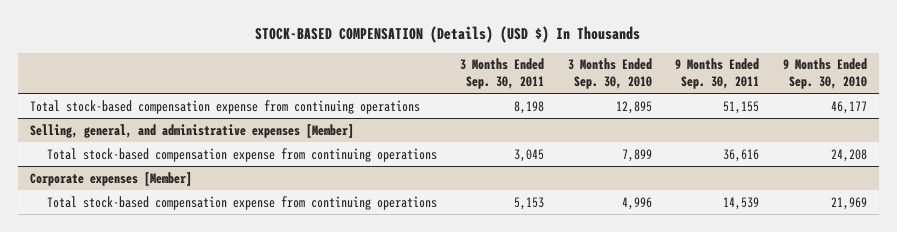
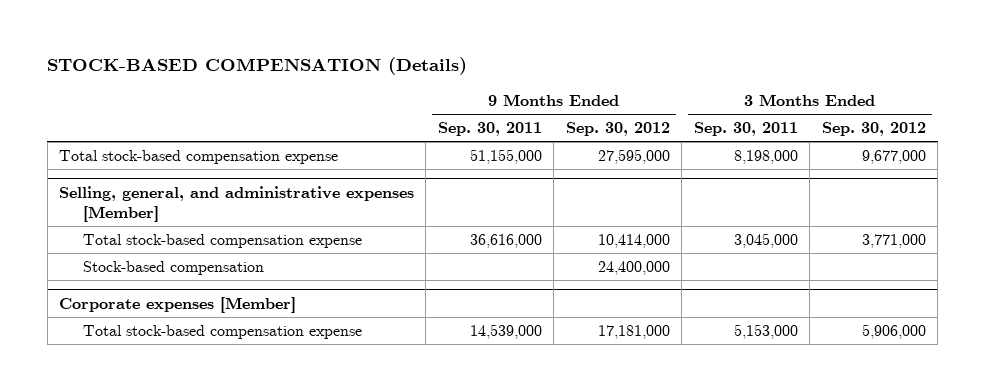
[255,26,641,44] STOCK-BASED COMPENSATION (Details) (USD $) In Thousands -> [47,57,468,76] STOCK-BASED COMPENSATION (Details)
[567,58,652,90] 3 Months Ended Sep. 30, 2010 -> none
[782,58,867,90] 9 Months Ended Sep. 30, 2010 -> none
none -> [565,122,670,137] Sep. 30, 2012
none -> [821,122,926,137] Sep. 30, 2012
[29,99,420,114] Total stock-based compensation expense from continuing operations -> [59,149,339,164] Total stock-based compensation expense
[514,100,545,114] 8,198 -> [733,149,798,164] 8,198,000
[723,100,760,114] 51,155 -> [469,148,542,164] 51,155,000
[46,147,437,162] Total stock-based compensation expense from continuing operations -> [83,233,363,248] Total stock-based compensation expense
[514,148,545,162] 3,045 -> [733,232,798,248] 3,045,000
[723,148,760,162] 36,616 -> [469,233,542,248] 36,616,000
none -> [83,260,265,275] Stock-based compensation
[46,195,437,210] Total stock-based compensation expense from continuing operations -> [83,324,363,339] Total stock-based compensation expense
[514,196,545,210] 5,153 -> [733,323,798,339] 5,153,000
[723,196,760,210] 14,539 -> [469,323,542,339] 14,539,000

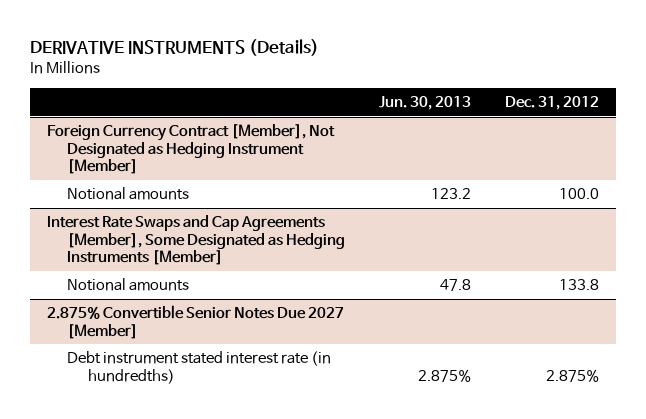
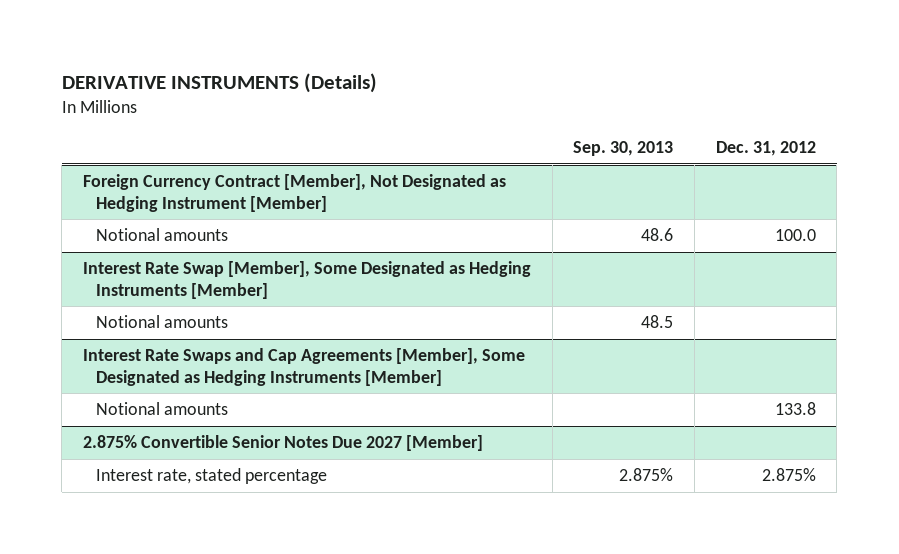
[379,95,472,110] Jun. 30, 2013 -> none
none -> [573,141,674,157] Sep. 30, 2013
none -> [82,261,531,299] Interest Rate Swap [Member], Some Designated as Hedging Instruments [Member]
none -> [95,315,228,329] Notional amounts
[67,351,332,384] Debt instrument stated interest rate (in hundredths) -> [95,468,327,485] Interest rate, stated percentage

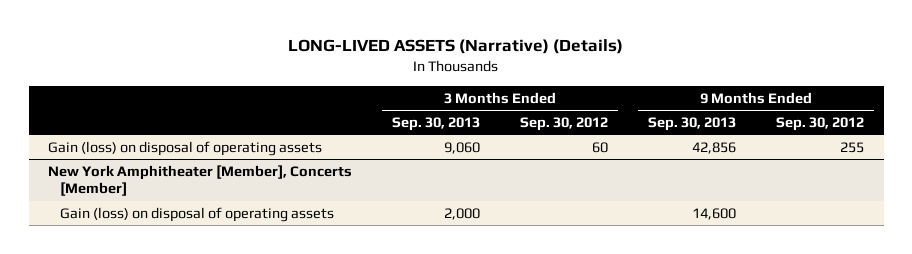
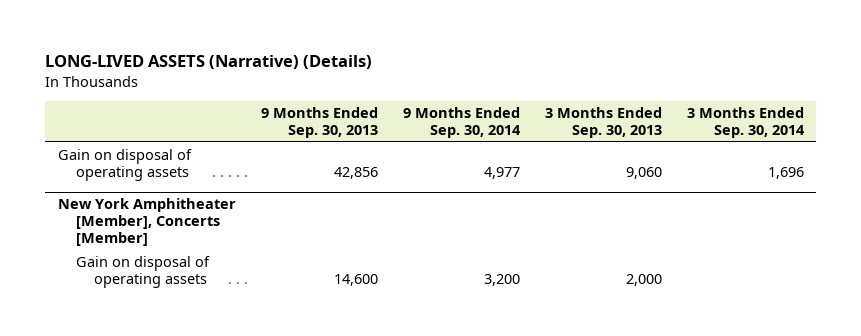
[520,117,609,132] Sep. 30, 2012 -> none
[775,117,864,132] Sep. 30, 2012 -> none
none -> [402,107,521,138] 9 Months Ended Sep. 30, 2014
none -> [686,107,805,138] 3 Months Ended Sep. 30, 2014
[48,140,323,156] Gain (loss) on disposal of operating assets -> [57,149,192,181] Gain on disposal of operating assets
[59,206,334,222] Gain (loss) on disposal of operating assets -> [76,256,211,288] Gain on disposal of operating assets

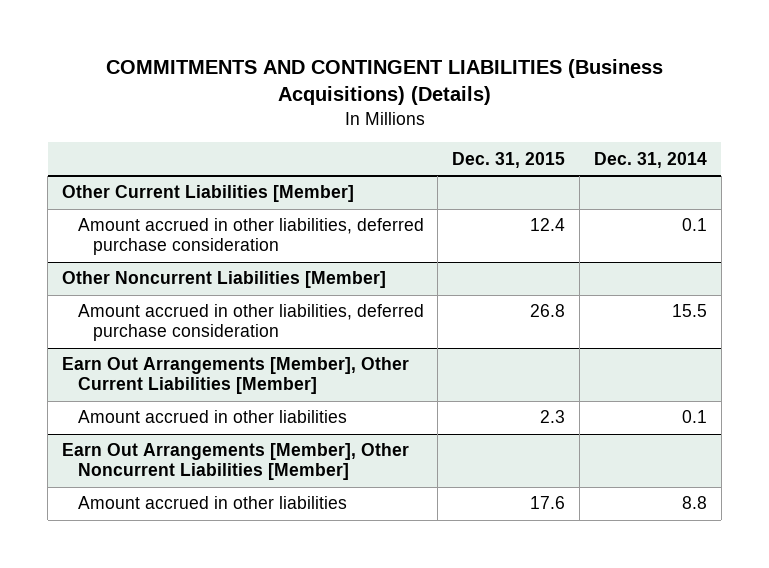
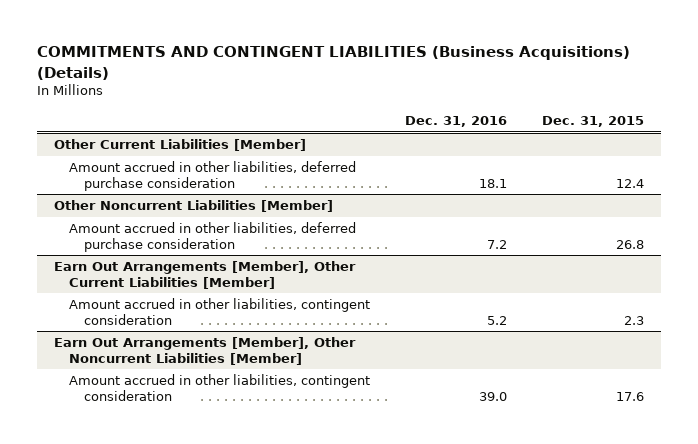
[594,151,708,168] Dec. 31, 2014 -> none
none -> [405,115,508,127] Dec. 31, 2016
[77,410,347,424] Amount accrued in other liabilities -> [69,298,371,325] Amount accrued in other liabilities, contingent consideration
[77,496,347,510] Amount accrued in other liabilities -> [69,374,371,401] Amount accrued in other liabilities, contingent consideration

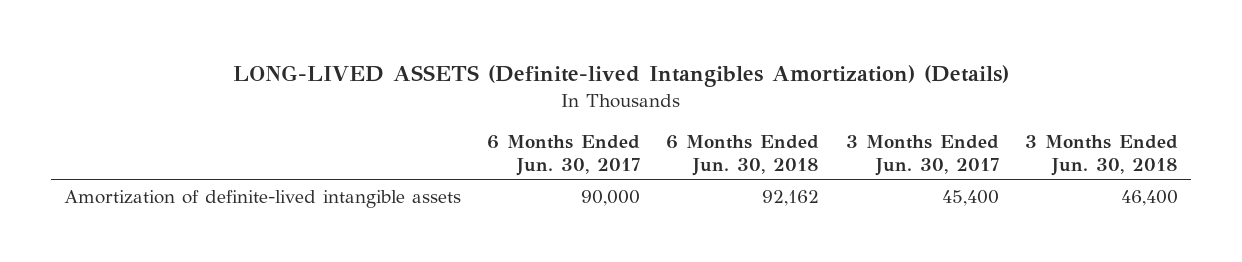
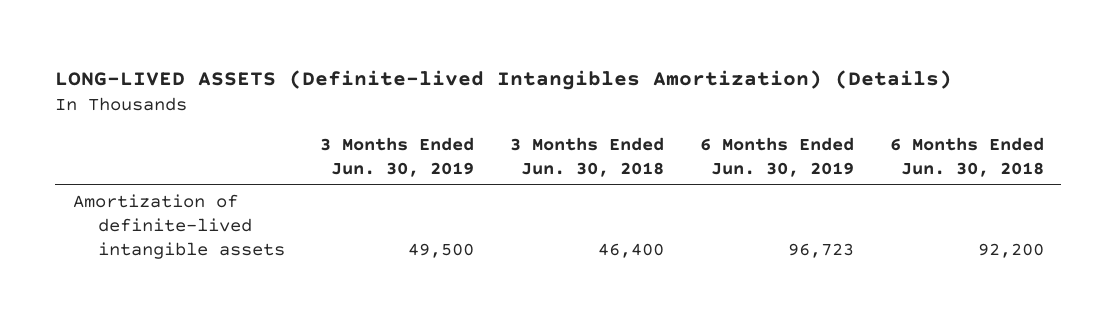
[487,134,641,177] 6 Months Ended Jun. 30, 2017 -> none
[845,134,999,177] 3 Months Ended Jun. 30, 2017 -> none
none -> [320,137,475,178] 3 Months Ended Jun. 30, 2019
none -> [699,137,854,178] 6 Months Ended Jun. 30, 2019
[762,189,820,206] 92,162 -> [977,243,1044,259] 92,200

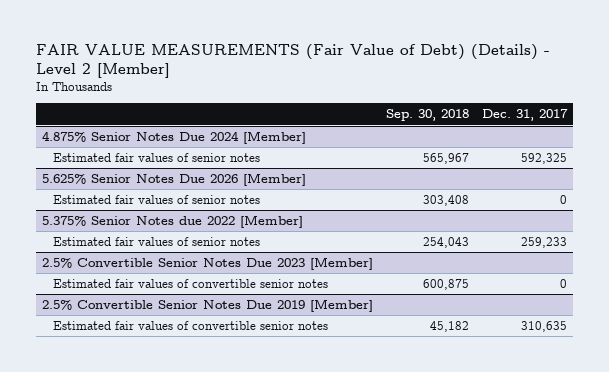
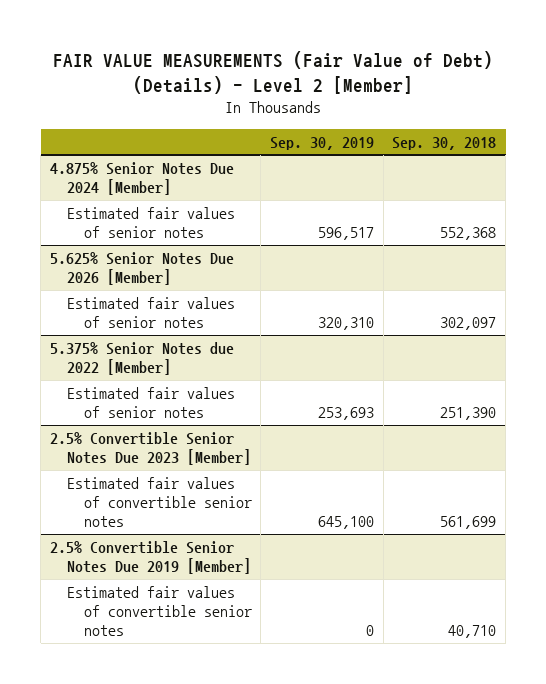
[481,109,568,122] Dec. 31, 2017 -> none
none -> [269,136,374,150] Sep. 30, 2019
[422,152,469,164] 565,967 -> [440,227,497,241] 552,368
[422,194,469,206] 303,408 -> [440,317,497,331] 302,097
[422,236,469,248] 254,043 -> [440,407,497,421] 251,390
[422,278,469,290] 600,875 -> [440,516,497,530] 561,699
[429,320,469,332] 45,182 -> [448,625,497,639] 40,710

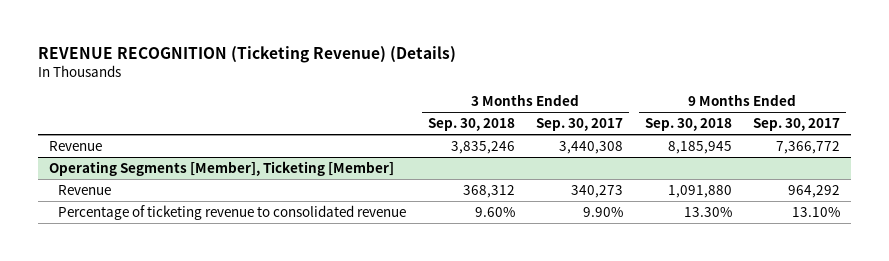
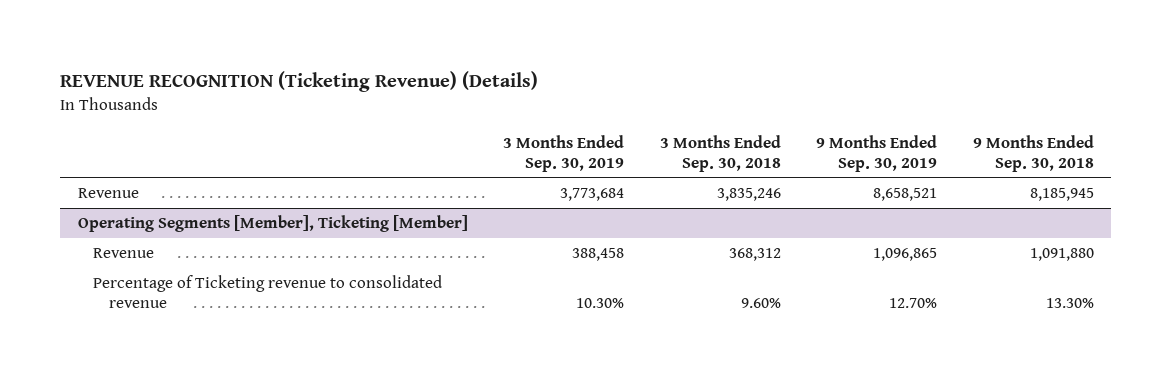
[536,117,624,131] Sep. 30, 2017 -> none
[753,117,841,131] Sep. 30, 2017 -> none
none -> [503,134,625,172] 3 Months Ended Sep. 30, 2019
none -> [816,134,938,172] 9 Months Ended Sep. 30, 2019
[58,204,407,220] Percentage of ticketing revenue to consolidated revenue -> [93,275,443,309] Percentage of Ticketing revenue to consolidated revenue

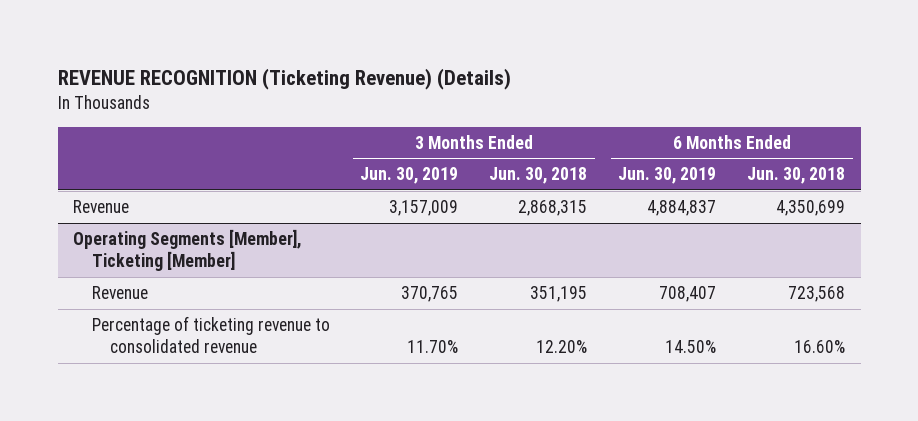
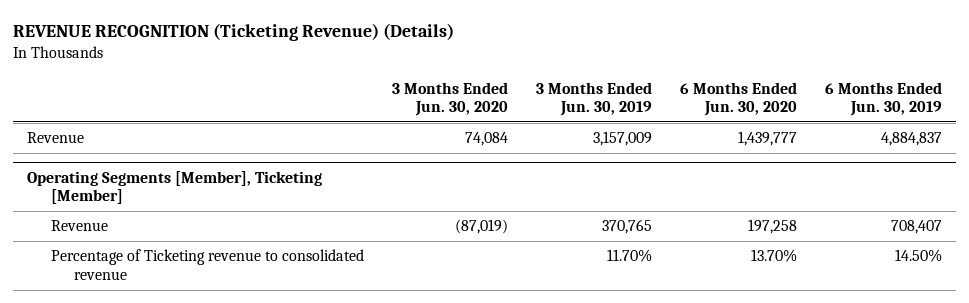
[489,167,588,185] Jun. 30, 2018 -> none
[747,167,846,185] Jun. 30, 2018 -> none
none -> [391,81,508,116] 3 Months Ended Jun. 30, 2020
none -> [679,81,797,116] 6 Months Ended Jun. 30, 2020
[91,316,330,354] Percentage of ticketing revenue to consolidated revenue -> [50,249,364,280] Percentage of Ticketing revenue to consolidated revenue

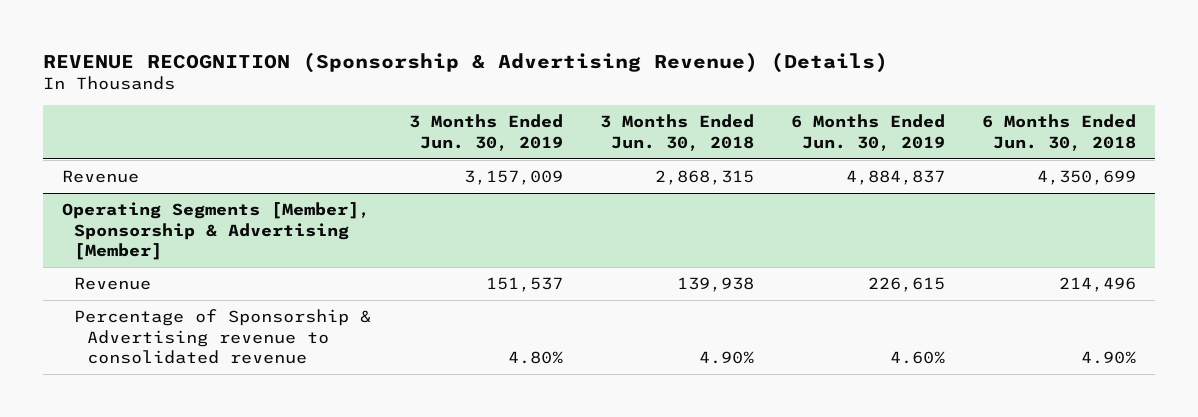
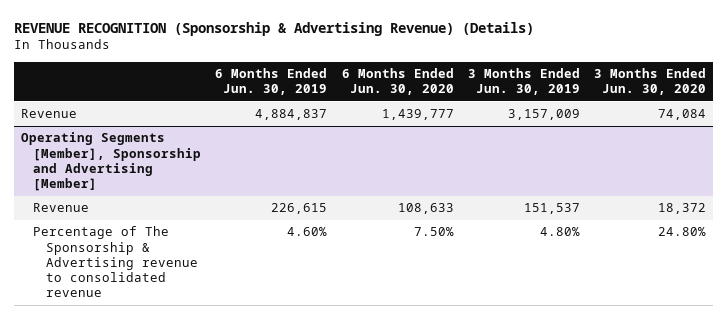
[599,114,754,151] 3 Months Ended Jun. 30, 2018 -> none
[982,114,1137,151] 6 Months Ended Jun. 30, 2018 -> none
none -> [341,68,454,96] 6 Months Ended Jun. 30, 2020
none -> [593,68,706,96] 3 Months Ended Jun. 30, 2020
[61,202,370,261] Operating Segments [Member], Sponsorship & Advertising [Member] -> [20,132,202,192] Operating Segments [Member], Sponsorship and Advertising [Member]
[74,309,372,365] Percentage of Sponsorship & Advertising revenue to consolidated revenue -> [33,226,198,298] Percentage of The Sponsorship & Advertising revenue to consolidated revenue

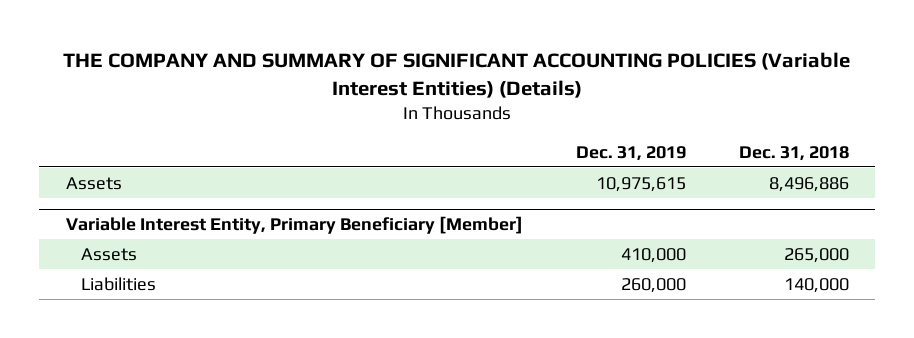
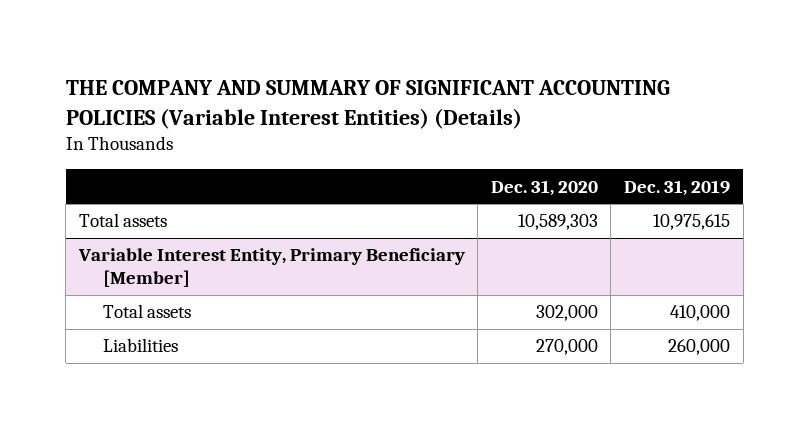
[738,145,849,161] Dec. 31, 2018 -> none
none -> [490,179,598,196] Dec. 31, 2020
[65,176,122,190] Assets -> [78,213,167,228] Total assets
[80,247,137,261] Assets -> [102,304,191,319] Total assets

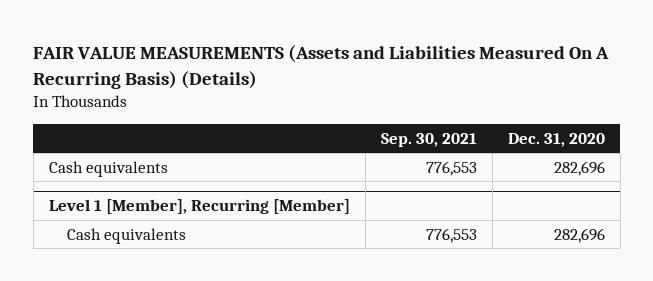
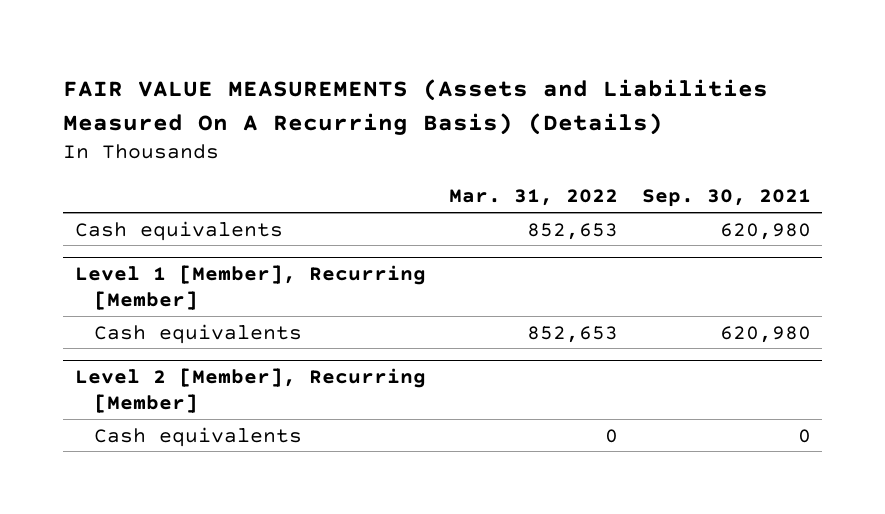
[507,132,605,147] Dec. 31, 2020 -> none
none -> [449,189,619,207] Mar. 31, 2022
[425,160,477,176] 776,553 -> [719,222,811,240] 620,980
[425,227,477,243] 776,553 -> [719,325,811,343] 620,980
none -> [74,368,426,414] Level 2 [Member], Recurring [Member]
none -> [93,426,302,447] Cash equivalents

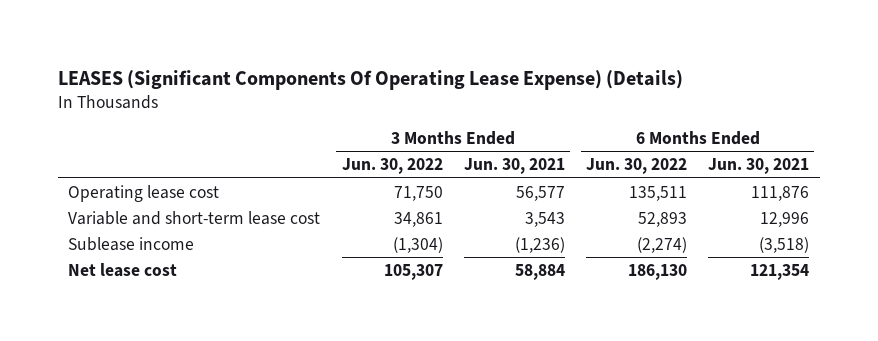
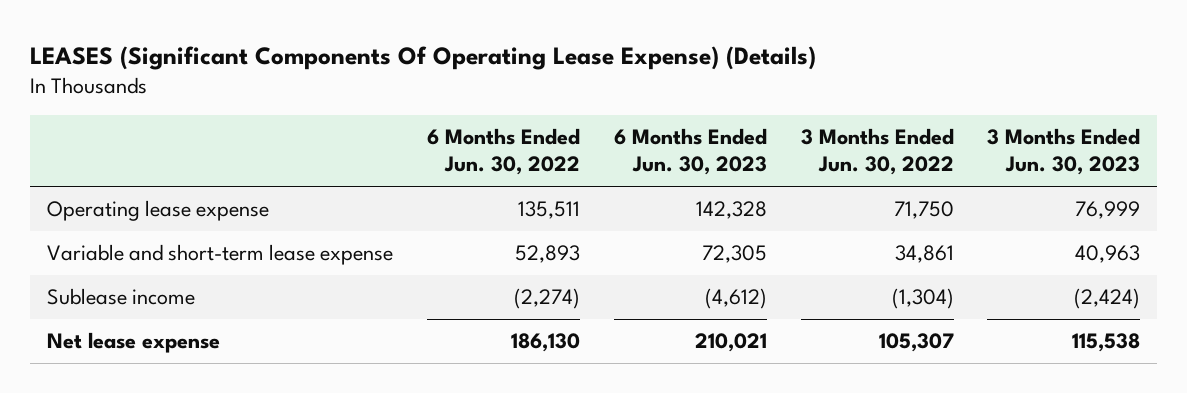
[463,158,565,175] Jun. 30, 2021 -> none
[708,158,810,175] Jun. 30, 2021 -> none
none -> [613,128,767,176] 6 Months Ended Jun. 30, 2023
none -> [987,128,1141,176] 3 Months Ended Jun. 30, 2023
[68,184,220,202] Operating lease cost -> [46,200,269,222] Operating lease expense
[68,210,321,225] Variable and short-term lease cost -> [46,244,393,266] Variable and short-term lease expense
[68,262,178,277] Net lease cost -> [46,332,220,354] Net lease expense

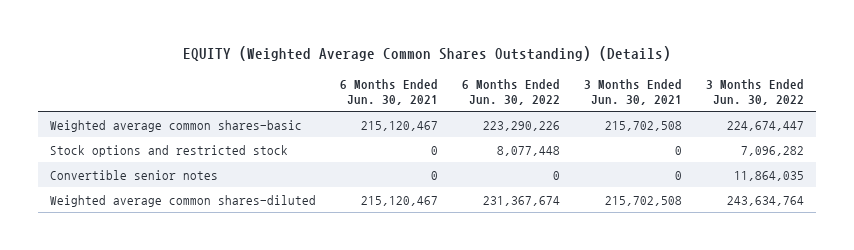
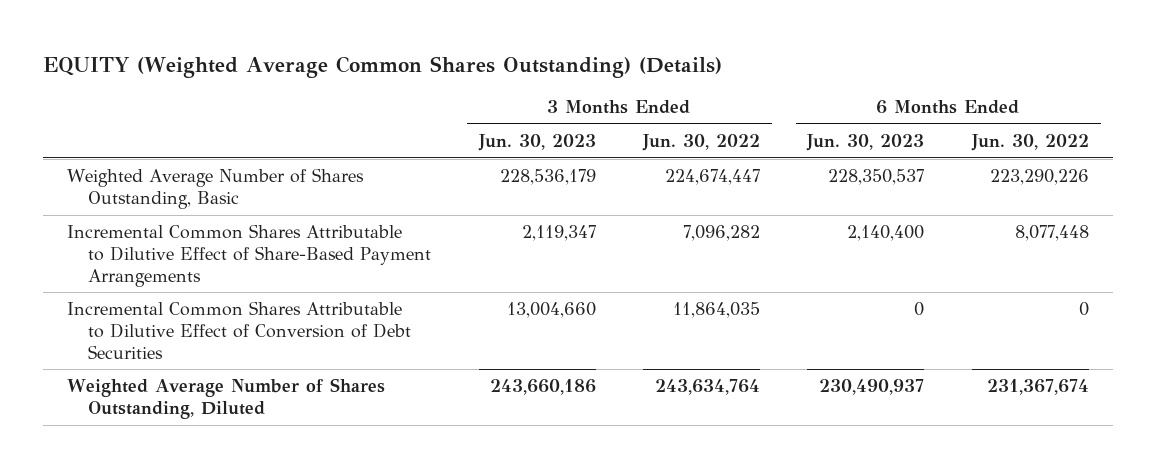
[339,78,438,105] 6 Months Ended Jun. 30, 2021 -> none
[583,78,682,105] 3 Months Ended Jun. 30, 2021 -> none
none -> [477,134,596,152] Jun. 30, 2023
none -> [806,134,925,152] Jun. 30, 2023
[49,119,302,132] Weighted average common shares-basic -> [67,168,365,209] Weighted Average Number of Shares Outstanding, Basic
[49,144,288,157] Stock options and restricted stock -> [67,224,432,287] Incremental Common Shares Attributable to Dilutive Effect of Share-Based Payment Arrangements
[49,169,218,180] Convertible senior notes -> [67,301,412,359] Incremental Common Shares Attributable to Dilutive Effect of Conversion of Debt Securities
[49,194,316,207] Weighted average common shares-diluted -> [67,378,386,419] Weighted Average Number of Shares Outstanding, Diluted

